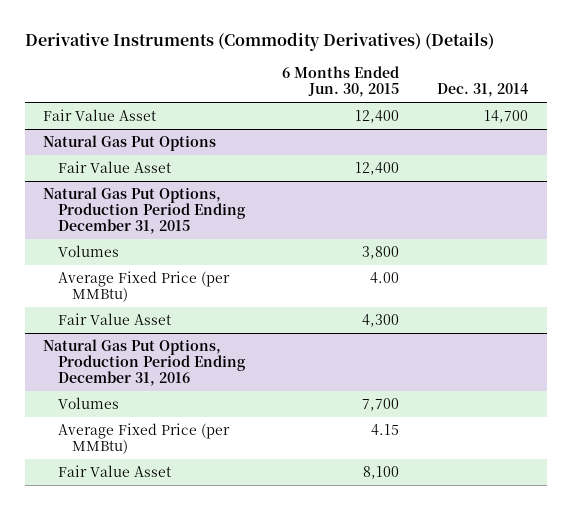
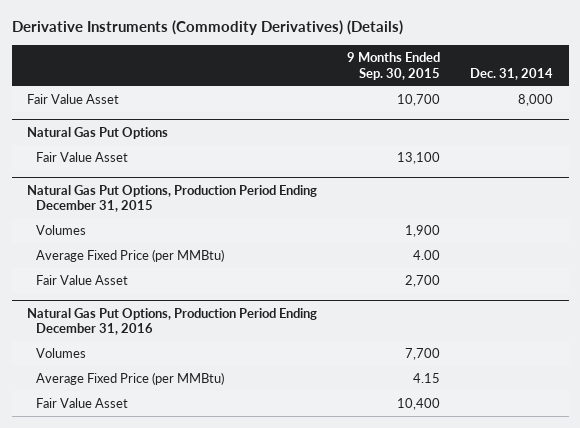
[282,66,400,98] 6 Months Ended Jun. 30, 2015 -> none
none -> [347,52,441,80] 9 Months Ended Sep. 30, 2015
[484,110,529,124] 14,700 -> [518,94,554,107] 8,000

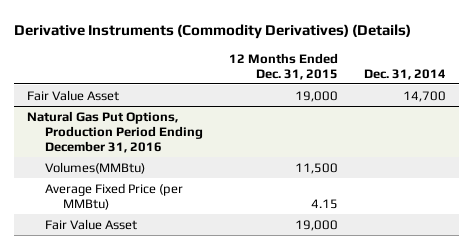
[347,52,441,80] 9 Months Ended Sep. 30, 2015 -> none
none -> [229,52,339,80] 12 Months Ended Dec. 31, 2015
[26,127,168,140] Natural Gas Put Options -> none
[35,152,128,163] Fair Value Asset -> none
[26,185,317,213] Natural Gas Put Options, Production Period Ending December 31, 2015 -> none
[35,225,86,236] Volumes -> none
[35,249,224,263] Average Fixed Price (per MMBtu) -> none
[35,275,128,286] Fair Value Asset -> none
[518,94,554,107] 8,000 -> [403,90,447,102] 14,700
[35,348,86,359] Volumes -> [45,161,146,174] Volumes(MMBtu)

